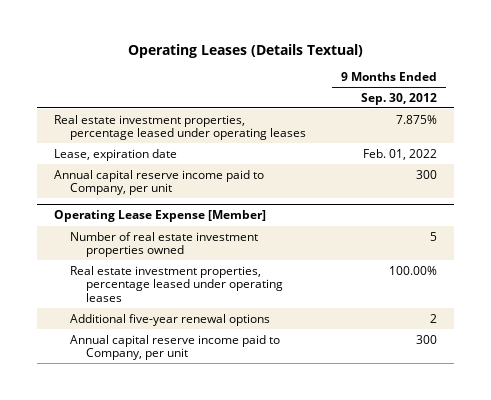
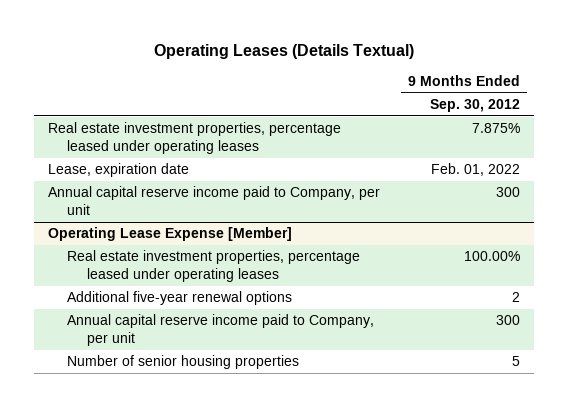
[70,231,259,258] Number of real estate investment properties owned -> none
none -> [67,355,300,370] Number of senior housing properties

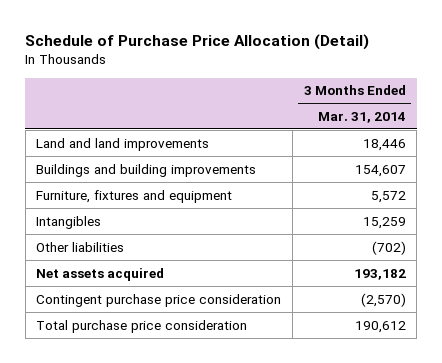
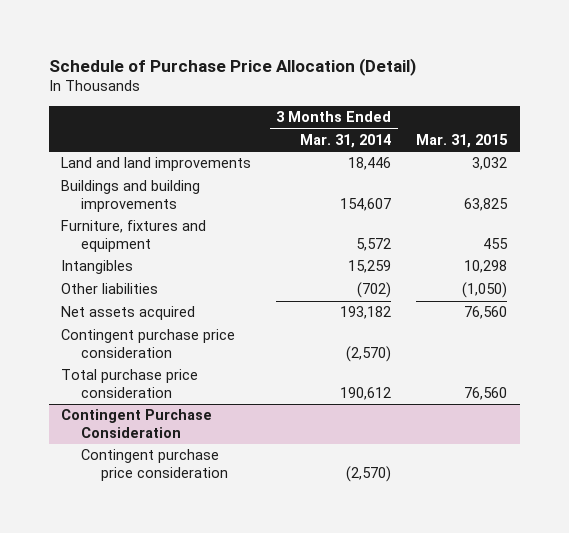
none -> [416,134,509,149] Mar. 31, 2015
none -> [61,409,213,439] Contingent Purchase Consideration
none -> [81,449,228,482] Contingent purchase price consideration

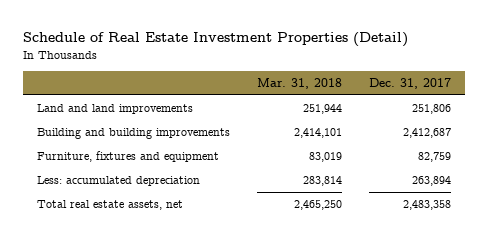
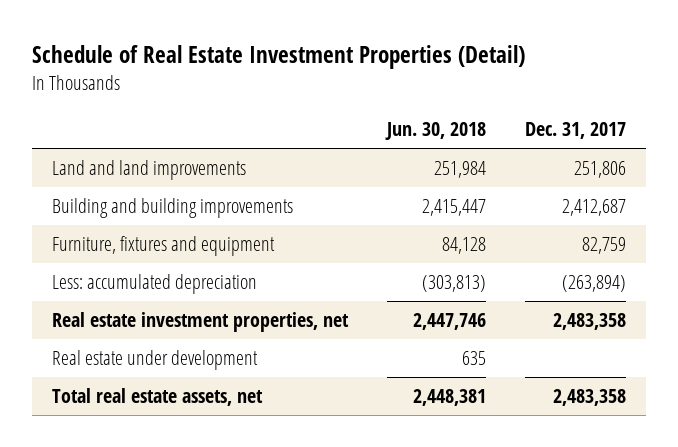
[257,77,343,89] Mar. 31, 2018 -> none
none -> [384,122,486,141] Jun. 30, 2018
[412,176,452,187] 263,894 -> [561,275,626,293] (263,894)
none -> [51,312,349,333] Real estate investment properties, net
none -> [51,350,258,371] Real estate under development

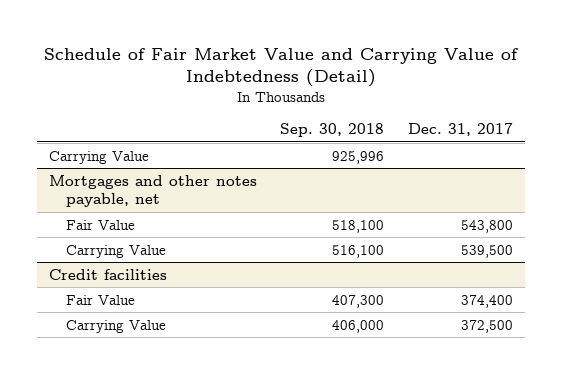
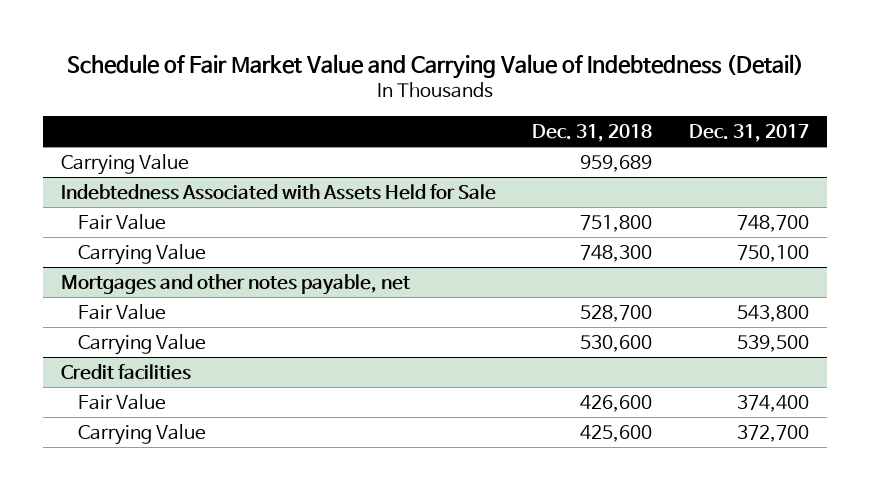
[280,123,385,138] Sep. 30, 2018 -> none
none -> [532,123,653,142] Dec. 31, 2018
none -> [60,183,496,200] Indebtedness Associated with Assets Held for Sale
none -> [78,213,167,230] Fair Value
none -> [78,243,207,265] Carrying Value
[461,319,514,333] 372,500 -> [736,424,809,442] 372,700

